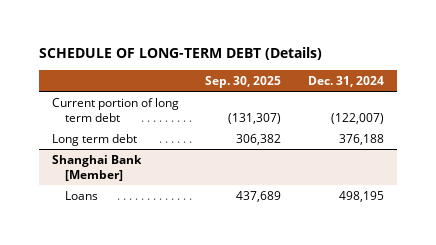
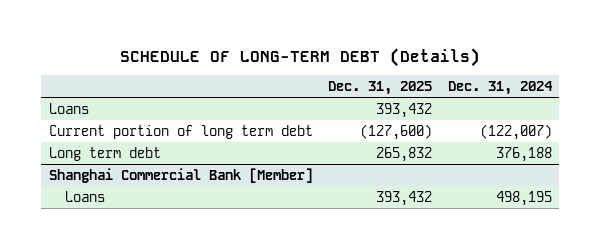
[205,75,282,88] Sep. 30, 2025 -> none
none -> [328,80,433,95] Dec. 31, 2025
none -> [49,102,90,114] Loans
[52,154,143,182] Shanghai Bank [Member] -> [49,167,314,183] Shanghai Commercial Bank [Member]

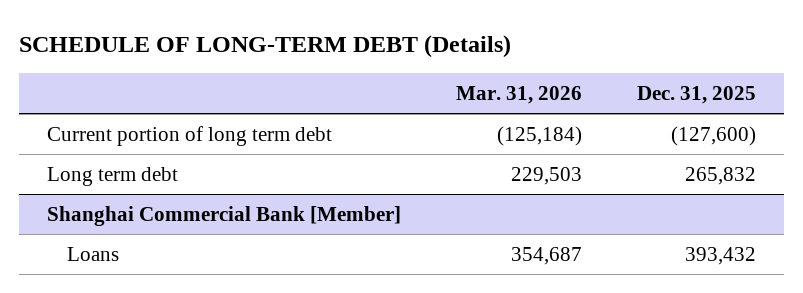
[447,80,553,95] Dec. 31, 2024 -> none
none -> [456,85,583,104] Mar. 31, 2026
[49,102,90,114] Loans -> none

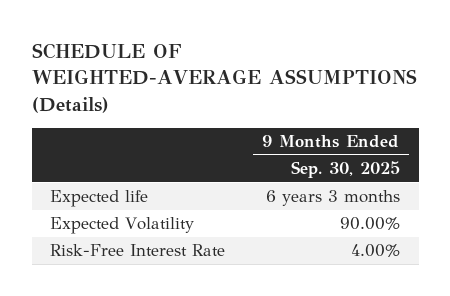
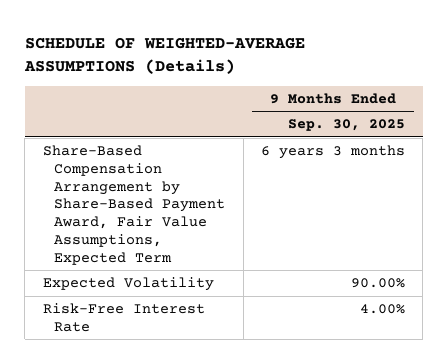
[50,190,149,208] Expected life -> [42,145,226,265] Share-Based Compensation Arrangement by Share-Based Payment Award, Fair Value Assumptions, Expected Term

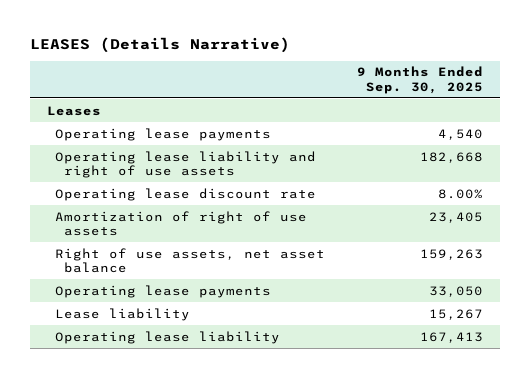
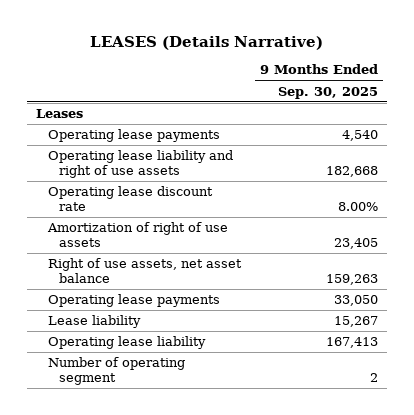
none -> [47,357,185,385] Number of operating segment

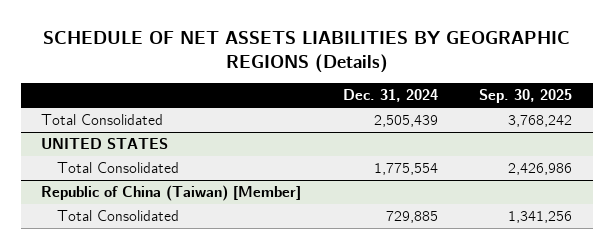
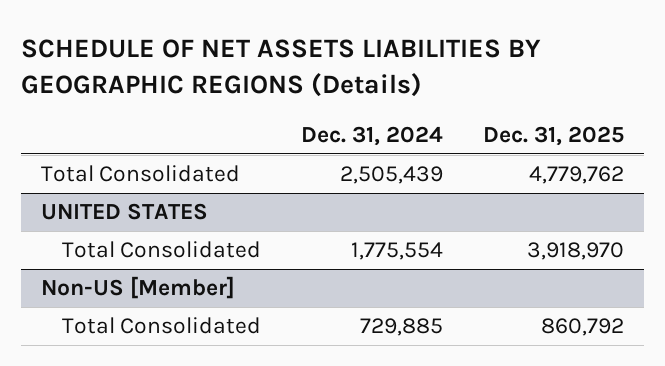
[479,89,573,104] Sep. 30, 2025 -> none
none -> [482,126,624,147] Dec. 31, 2025
[41,185,302,202] Republic of China (Taiwan) [Member] -> [40,276,235,300] Non-US [Member]

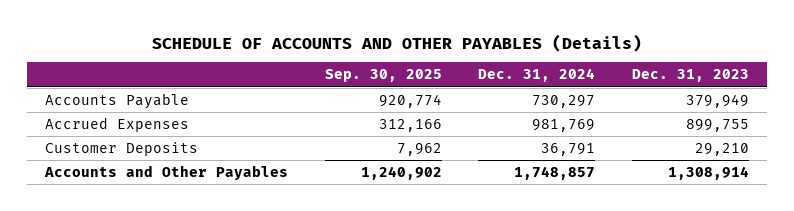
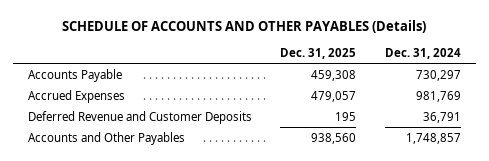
[324,69,442,83] Sep. 30, 2025 -> none
[631,69,749,83] Dec. 31, 2023 -> none
none -> [280,47,357,59] Dec. 31, 2025
[45,141,199,156] Customer Deposits -> [27,110,252,124] Deferred Revenue and Customer Deposits

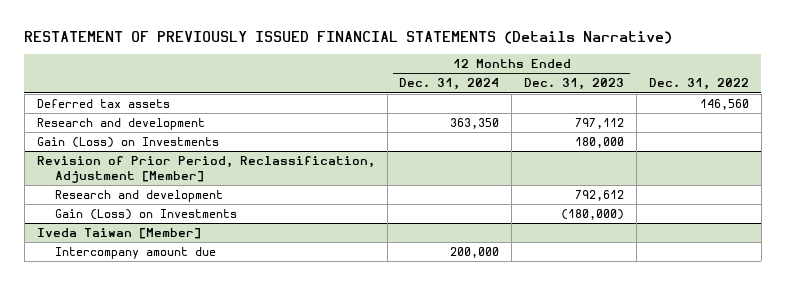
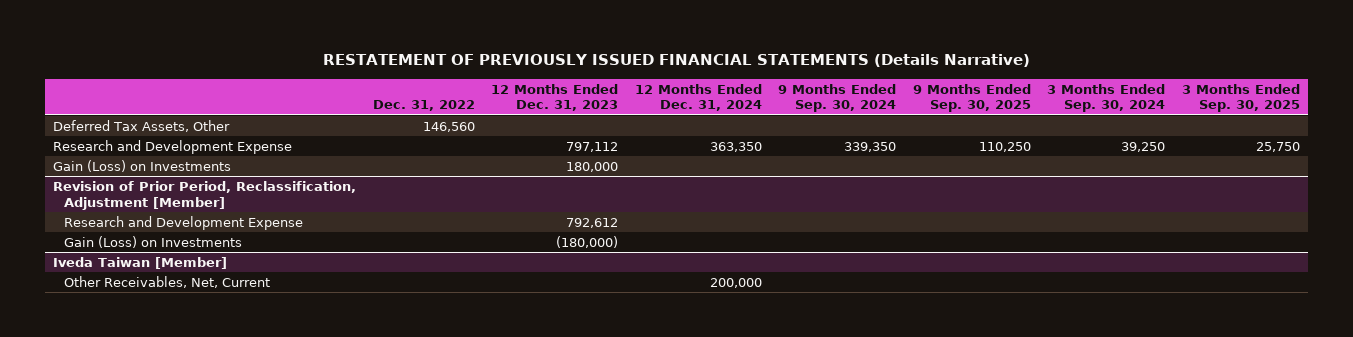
none -> [778,83,897,113] 9 Months Ended Sep. 30, 2024
none -> [912,83,1031,113] 9 Months Ended Sep. 30, 2025
none -> [1047,83,1166,113] 3 Months Ended Sep. 30, 2024
none -> [1181,83,1300,113] 3 Months Ended Sep. 30, 2025
[36,99,170,109] Deferred tax assets -> [53,120,231,133] Deferred Tax Assets, Other
[36,118,205,131] Research and development -> [53,140,293,155] Research and Development Expense
[54,190,223,203] Research and development -> [63,216,303,231] Research and Development Expense
[54,247,216,260] Intercompany amount due -> [63,276,270,289] Other Receivables, Net, Current

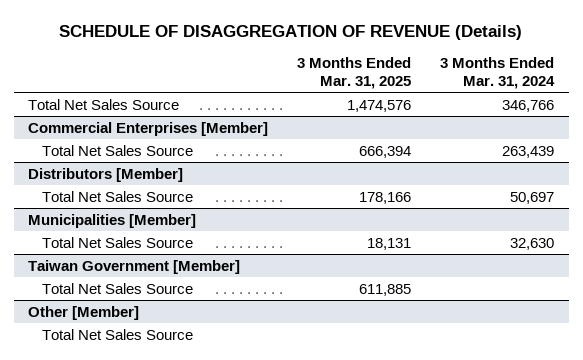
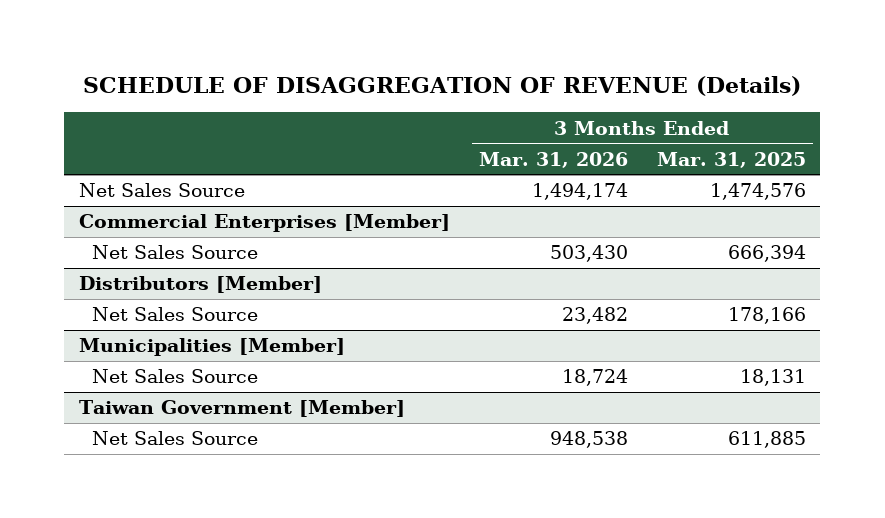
[440,57,556,89] 3 Months Ended Mar. 31, 2024 -> none
none -> [478,151,628,168] Mar. 31, 2026
[28,98,180,110] Total Net Sales Source -> [78,183,245,198] Net Sales Source
[41,144,193,156] Total Net Sales Source -> [92,245,259,260] Net Sales Source
[41,190,193,202] Total Net Sales Source -> [92,307,259,322] Net Sales Source
[41,236,193,248] Total Net Sales Source -> [92,369,259,384] Net Sales Source
[28,305,140,320] Other [Member] -> none
[41,328,193,340] Total Net Sales Source -> none
[41,282,193,294] Total Net Sales Source -> [92,431,259,446] Net Sales Source

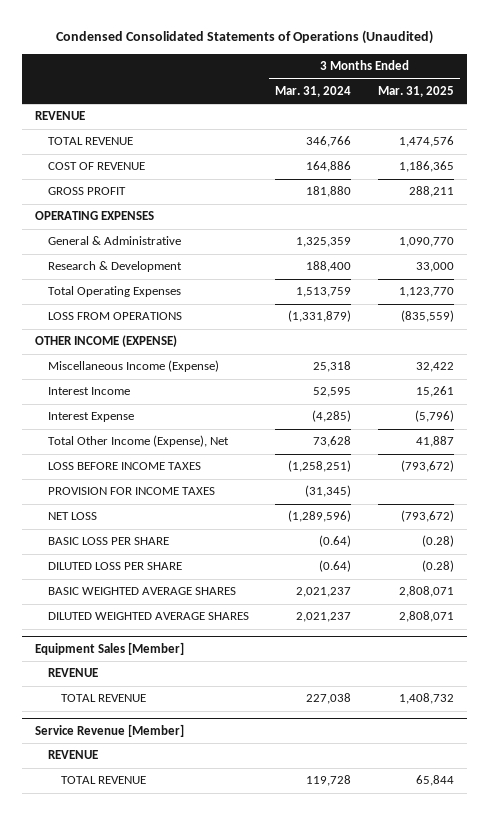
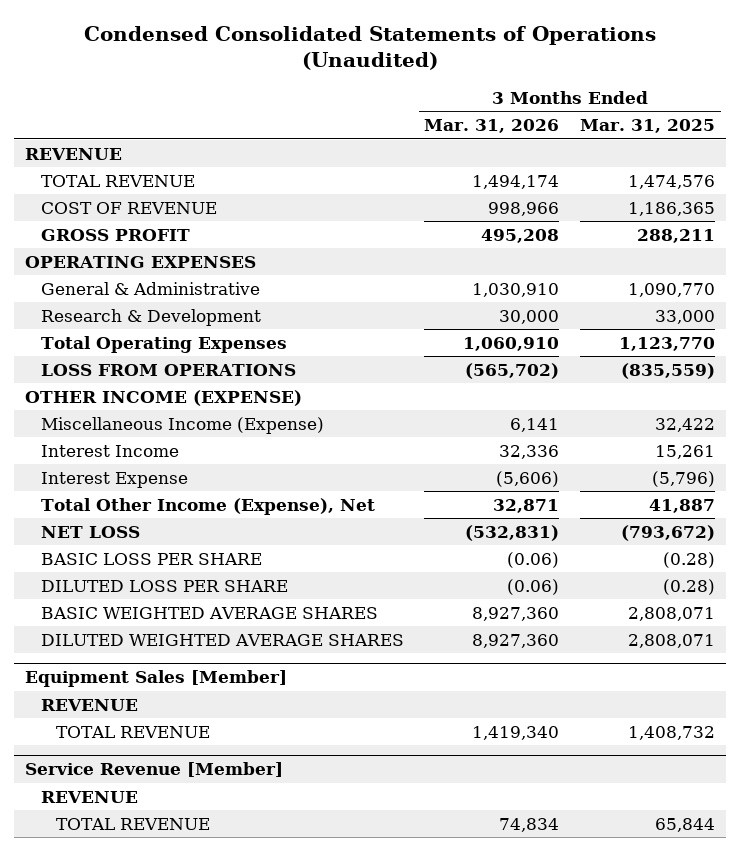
[275,85,352,97] Mar. 31, 2024 -> none
none -> [424,119,560,134] Mar. 31, 2026
[48,462,202,471] LOSS BEFORE INCOME TAXES -> none
[48,487,216,496] PROVISION FOR INCOME TAXES -> none

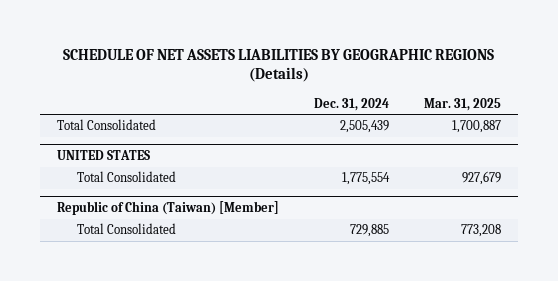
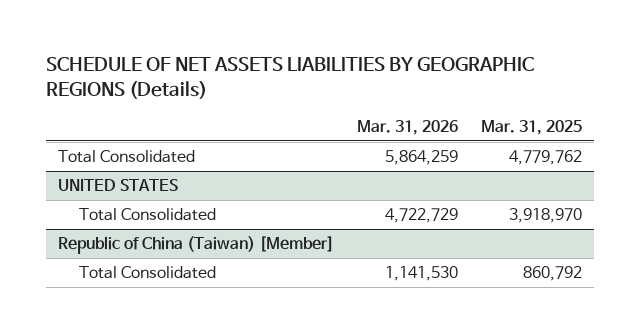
[313,97,389,111] Dec. 31, 2024 -> none
none -> [357,120,459,136] Mar. 31, 2026
[451,120,501,134] 1,700,887 -> [509,150,583,166] 4,779,762
[461,171,501,186] 927,679 -> [509,208,583,224] 3,918,970
[460,224,501,238] 773,208 -> [523,266,583,282] 860,792

